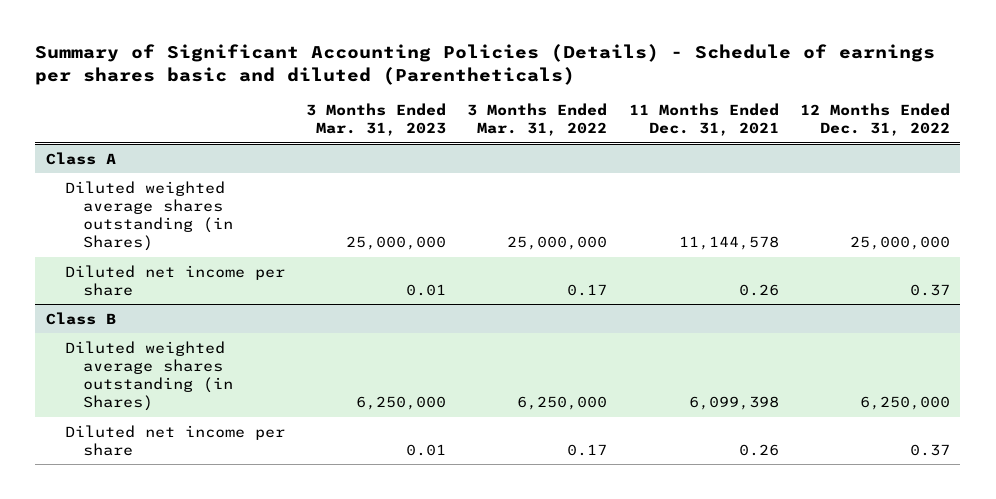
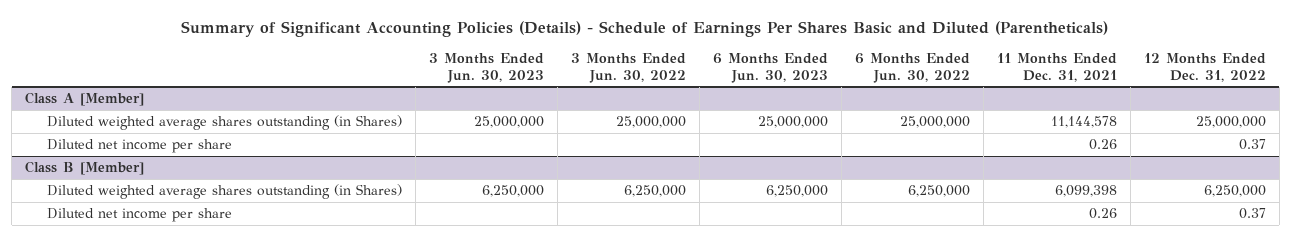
[35,43,936,85] Summary of Significant Accounting Policies (Details) - Schedule of earnings per shares basic and diluted (Parentheticals) -> [181,21,1109,38] Summary of Significant Accounting Policies (Details) - Schedule of Earnings Per Shares Basic and Diluted (Parentheticals)
[305,102,446,136] 3 Months Ended Mar. 31, 2023 -> none
[467,102,608,136] 3 Months Ended Mar. 31, 2022 -> none
none -> [429,53,545,83] 3 Months Ended Jun. 30, 2023
none -> [570,53,686,83] 3 Months Ended Jun. 30, 2022
none -> [712,53,828,83] 6 Months Ended Jun. 30, 2023
none -> [854,53,970,83] 6 Months Ended Jun. 30, 2022
[45,151,116,165] Class A -> [25,92,145,107] Class A [Member]
[45,311,116,325] Class B -> [25,161,145,176] Class B [Member]

